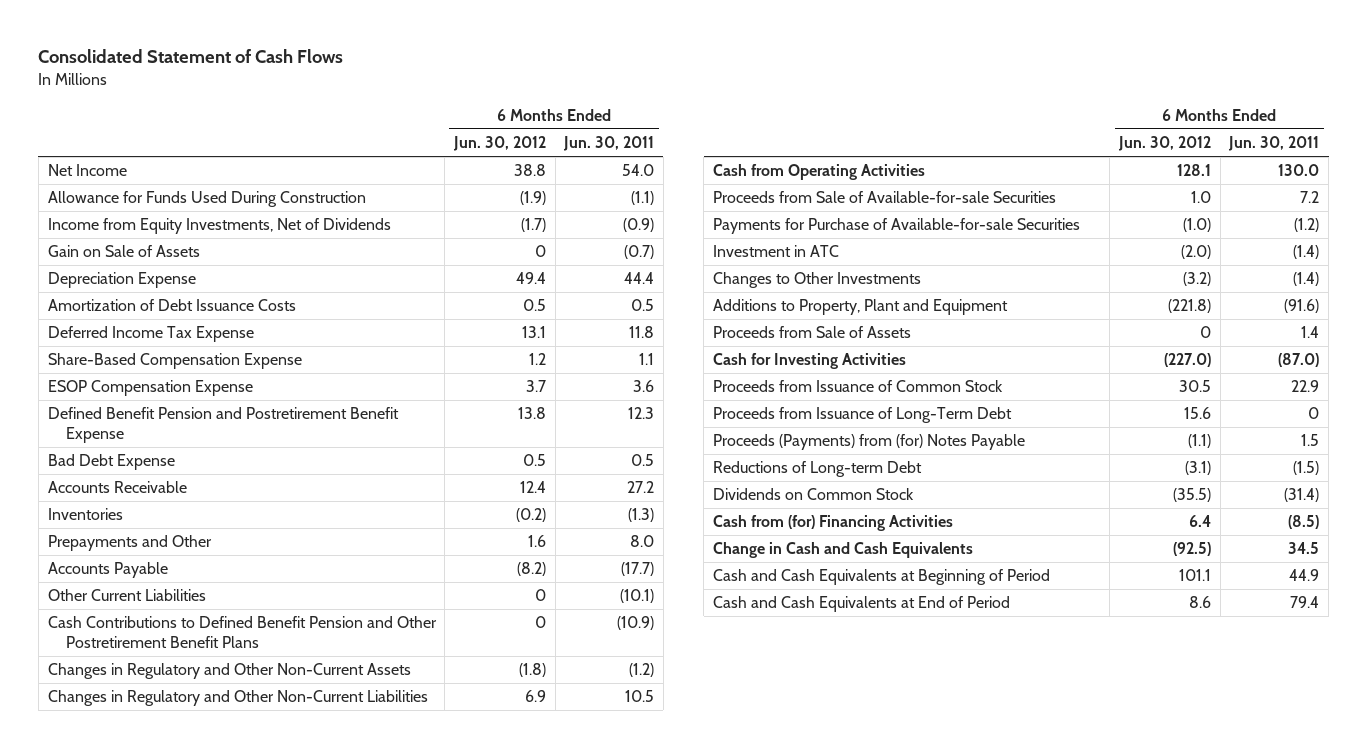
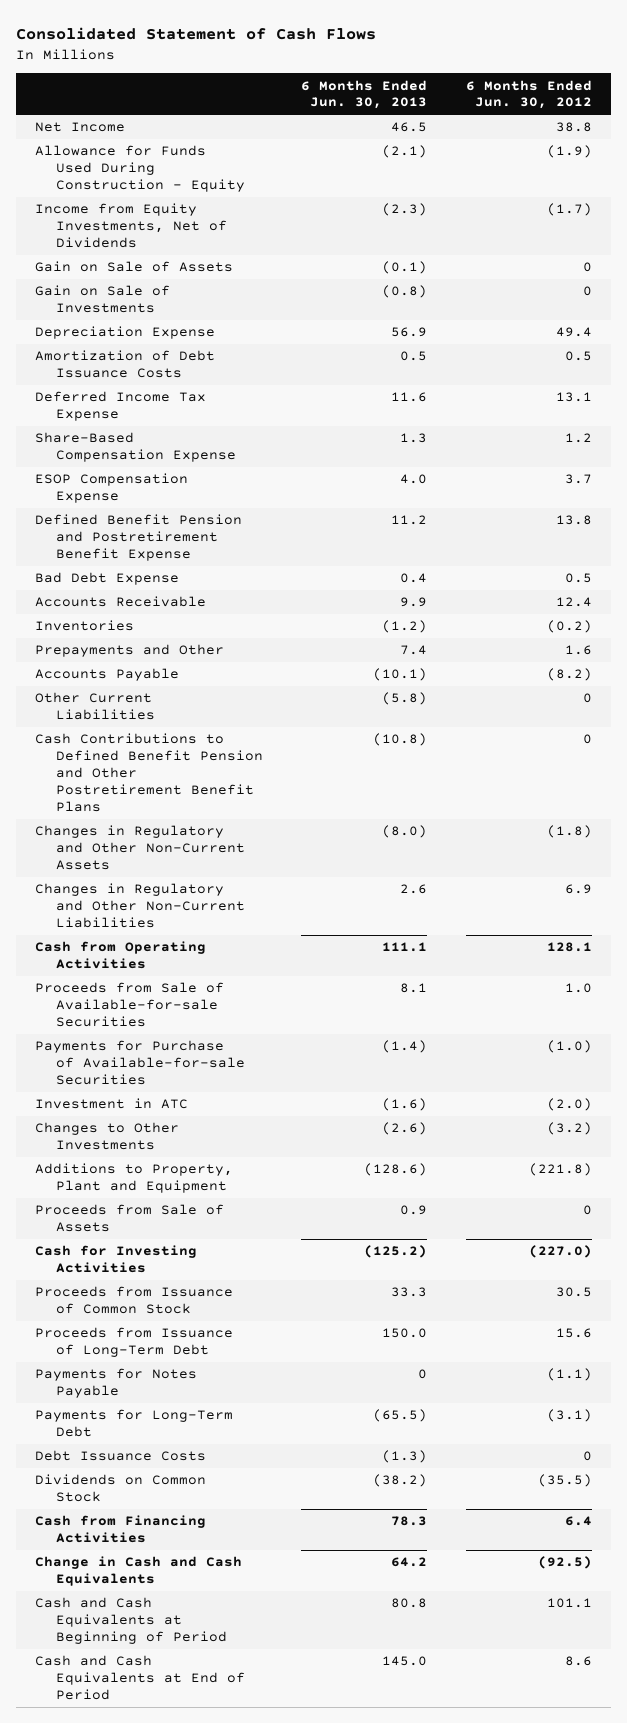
[563,136,655,152] Jun. 30, 2011 -> none
none -> [301,79,428,110] 6 Months Ended Jun. 30, 2013
[47,191,366,208] Allowance for Funds Used During Construction -> [35,145,245,193] Allowance for Funds Used During Construction - Equity
none -> [35,285,171,314] Gain on Sale of Investments
[712,434,1025,451] Proceeds (Payments) from (for) Notes Payable -> [35,1368,198,1399] Payments for Notes Payable
[712,461,922,478] Reductions of Long-term Debt -> [35,1409,234,1438] Payments for Long-Term Debt
none -> [35,1450,207,1462] Debt Issuance Costs
[712,515,953,532] Cash from (for) Financing Activities -> [35,1515,207,1544] Cash from Financing Activities

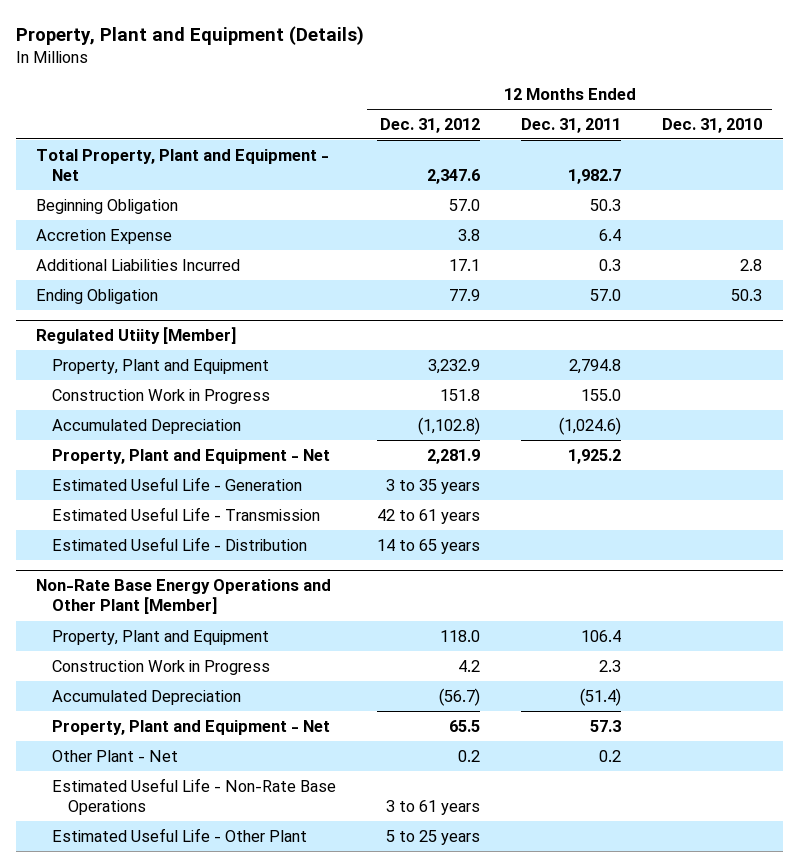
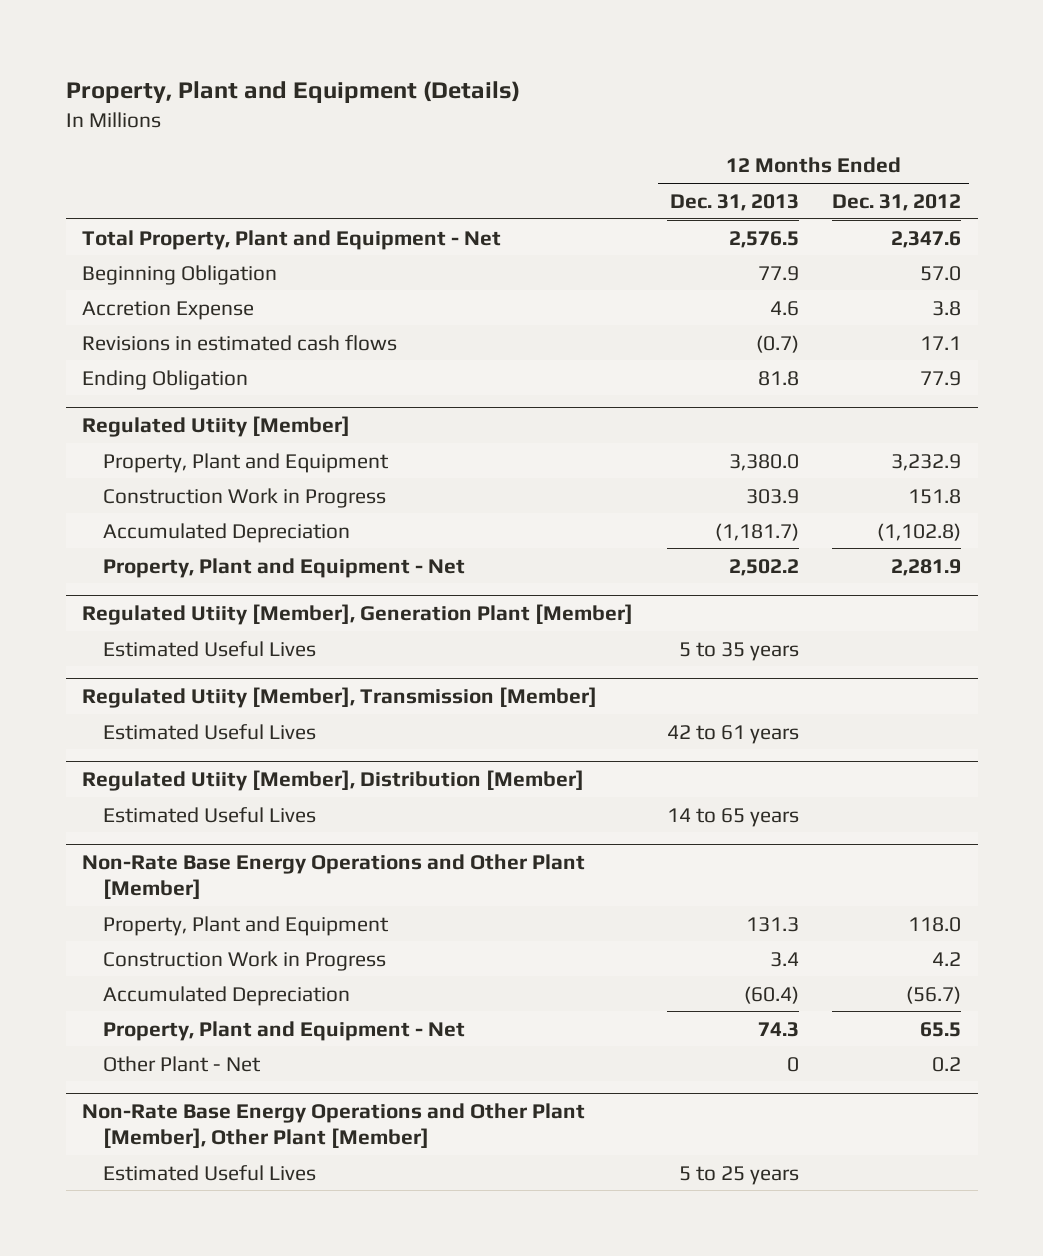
[521,117,622,133] Dec. 31, 2011 -> none
[662,117,763,133] Dec. 31, 2010 -> none
none -> [669,193,799,211] Dec. 31, 2013
[36,258,241,271] Additional Liabilities Incurred -> [82,334,398,351] Revisions in estimated cash flows
[52,476,303,491] Estimated Useful Life - Generation -> none
[52,506,321,521] Estimated Useful Life - Transmission -> none
[52,536,308,551] Estimated Useful Life - Distribution -> none
none -> [82,604,634,626] Regulated Utiity [Member], Generation Plant [Member]
none -> [102,640,316,657] Estimated Useful Lives
none -> [82,687,598,709] Regulated Utiity [Member], Transmission [Member]
none -> [102,723,316,740] Estimated Useful Lives
none -> [82,770,585,792] Regulated Utiity [Member], Distribution [Member]
none -> [102,806,316,823] Estimated Useful Lives
[52,777,337,816] Estimated Useful Life - Non-Rate Base Operations -> none
[52,827,308,842] Estimated Useful Life - Other Plant -> none
none -> [82,1103,586,1148] Non-Rate Base Energy Operations and Other Plant [Member], Other Plant [Member]
none -> [102,1164,316,1181] Estimated Useful Lives

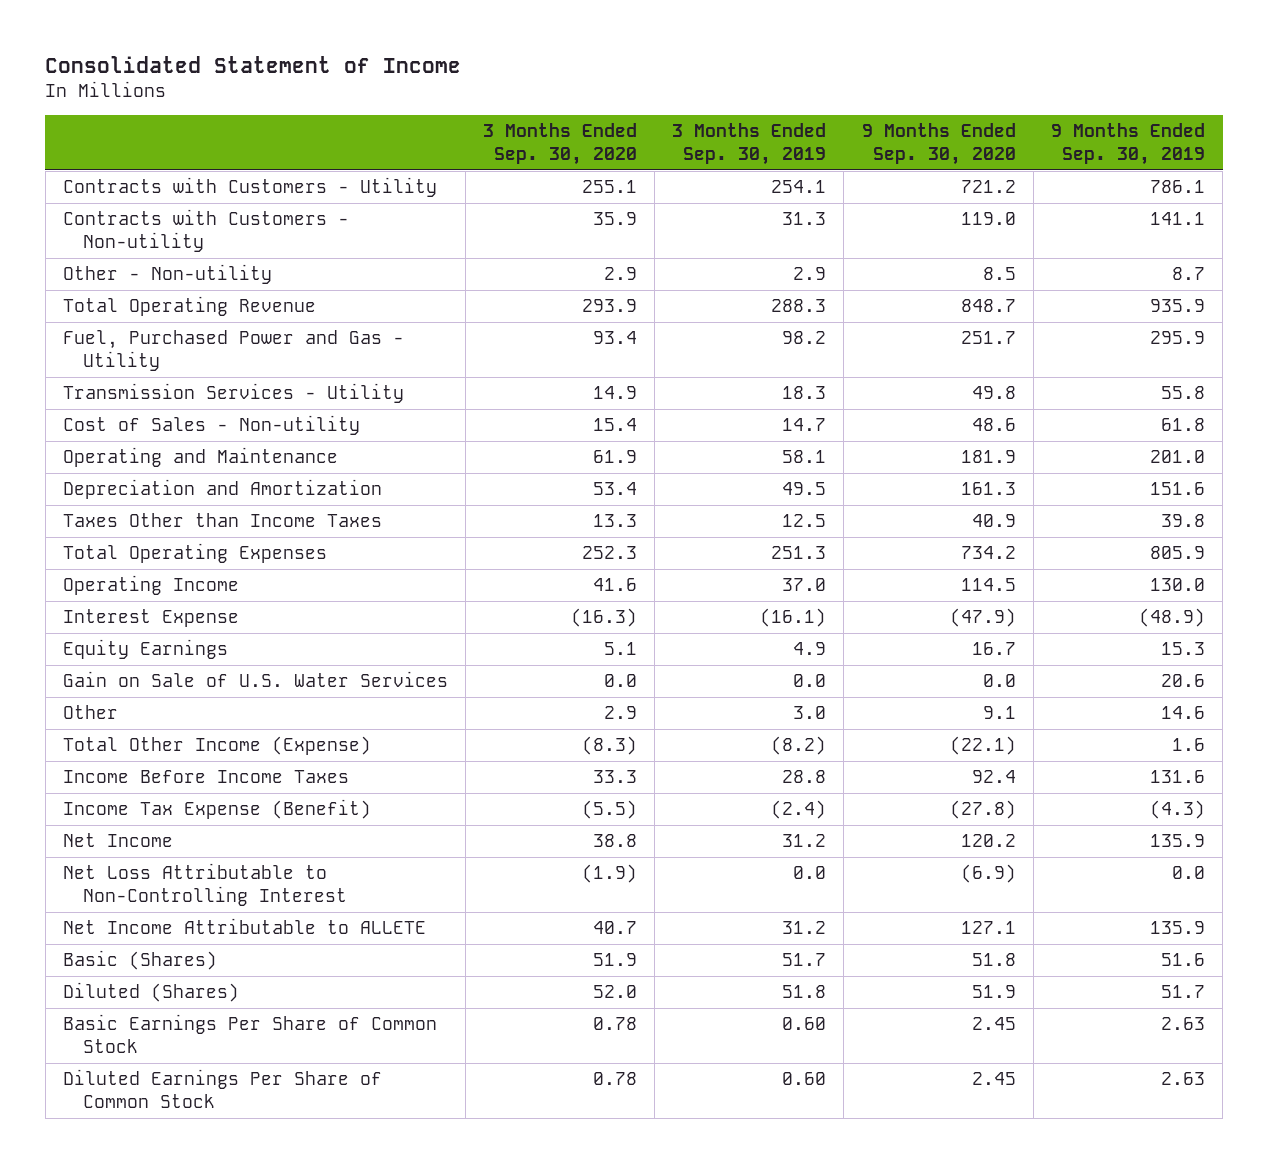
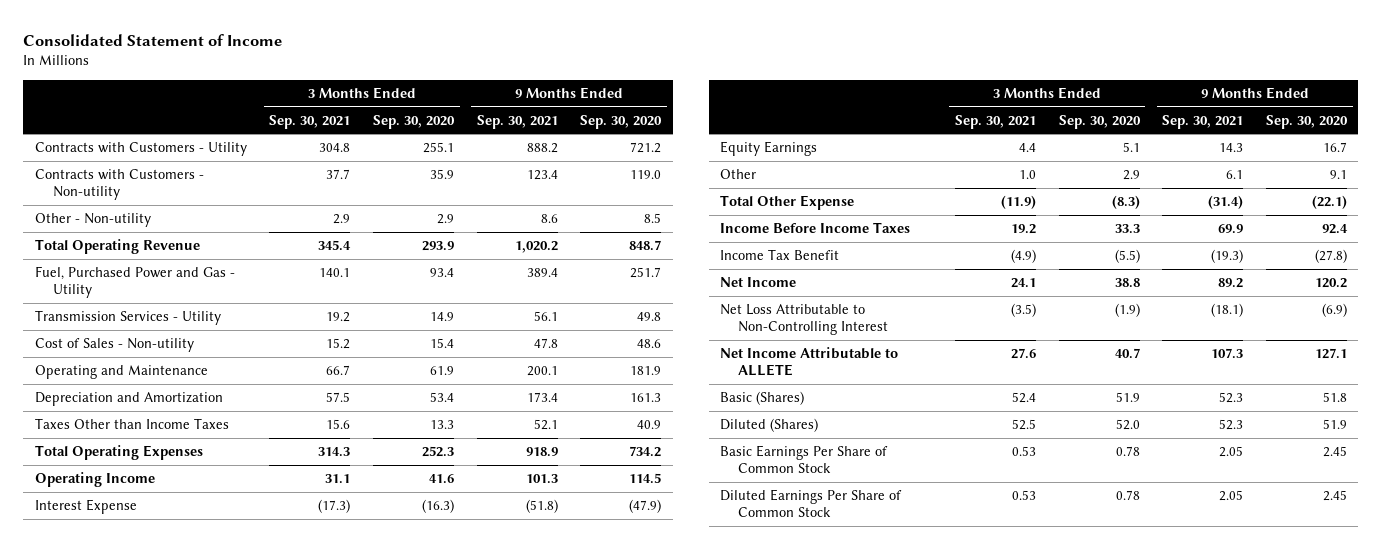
[672,122,827,165] 3 Months Ended Sep. 30, 2019 -> none
[1050,122,1205,165] 9 Months Ended Sep. 30, 2019 -> none
none -> [269,114,351,129] Sep. 30, 2021
none -> [476,114,558,129] Sep. 30, 2021
[62,671,448,688] Gain on Sale of U.S. Water Services -> none
[62,736,371,756] Total Other Income (Expense) -> [720,195,855,211] Total Other Expense
[62,799,371,820] Income Tax Expense (Benefit) -> [720,249,840,261] Income Tax Benefit

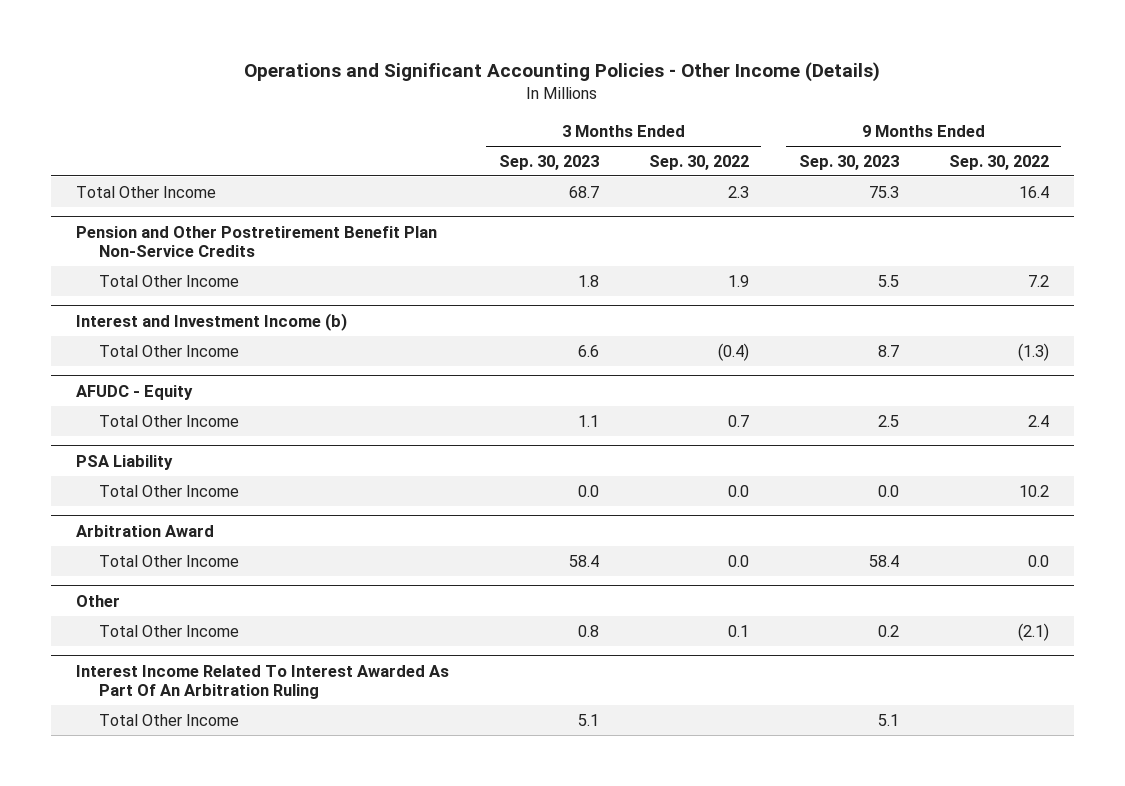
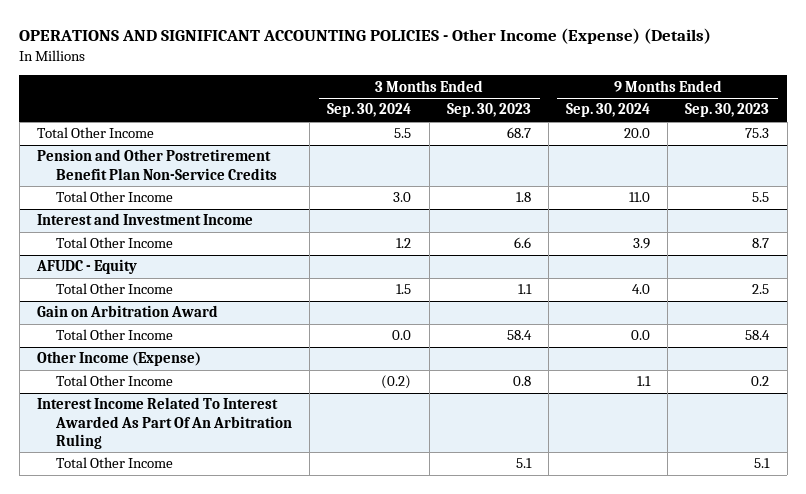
[244,61,881,82] Operations and Significant Accounting Policies - Other Income (Details) -> [19,28,712,45] OPERATIONS AND SIGNIFICANT ACCOUNTING POLICIES - Other Income (Expense) (Details)
[648,154,749,170] Sep. 30, 2022 -> none
[948,154,1049,170] Sep. 30, 2022 -> none
none -> [327,103,412,118] Sep. 30, 2024
none -> [566,103,651,118] Sep. 30, 2024
[75,312,347,331] Interest and Investment Income (b) -> [36,213,253,226] Interest and Investment Income
[75,454,173,470] PSA Liability -> none
[98,484,239,497] Total Other Income -> none
[75,524,214,537] Arbitration Award -> [36,305,218,318] Gain on Arbitration Award
[75,594,120,607] Other -> [36,351,201,367] Other Income (Expense)

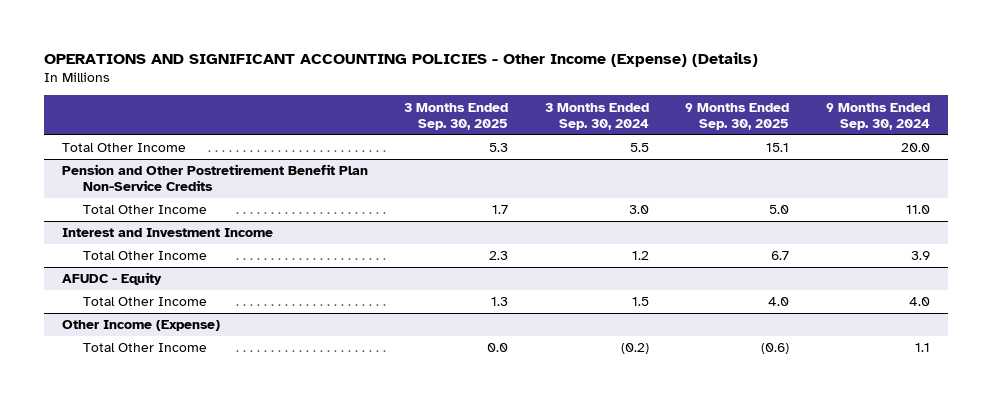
[446,103,531,118] Sep. 30, 2023 -> none
[685,103,770,118] Sep. 30, 2023 -> none
none -> [404,102,509,130] 3 Months Ended Sep. 30, 2025
none -> [685,102,790,130] 9 Months Ended Sep. 30, 2025
[36,305,218,318] Gain on Arbitration Award -> none
[55,329,173,341] Total Other Income -> none
[36,397,292,449] Interest Income Related To Interest Awarded As Part Of An Arbitration Ruling -> none
[55,457,173,469] Total Other Income -> none

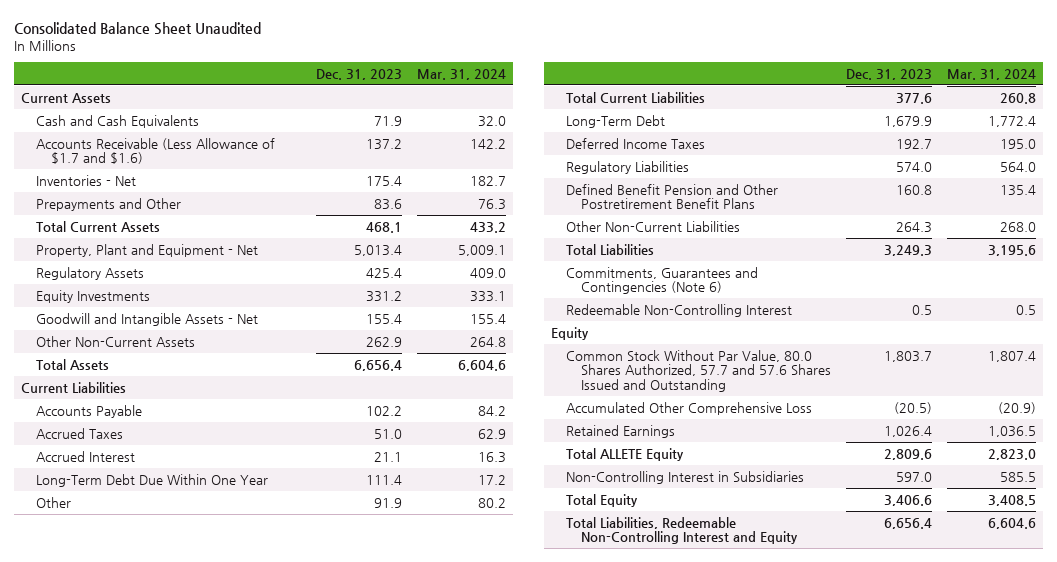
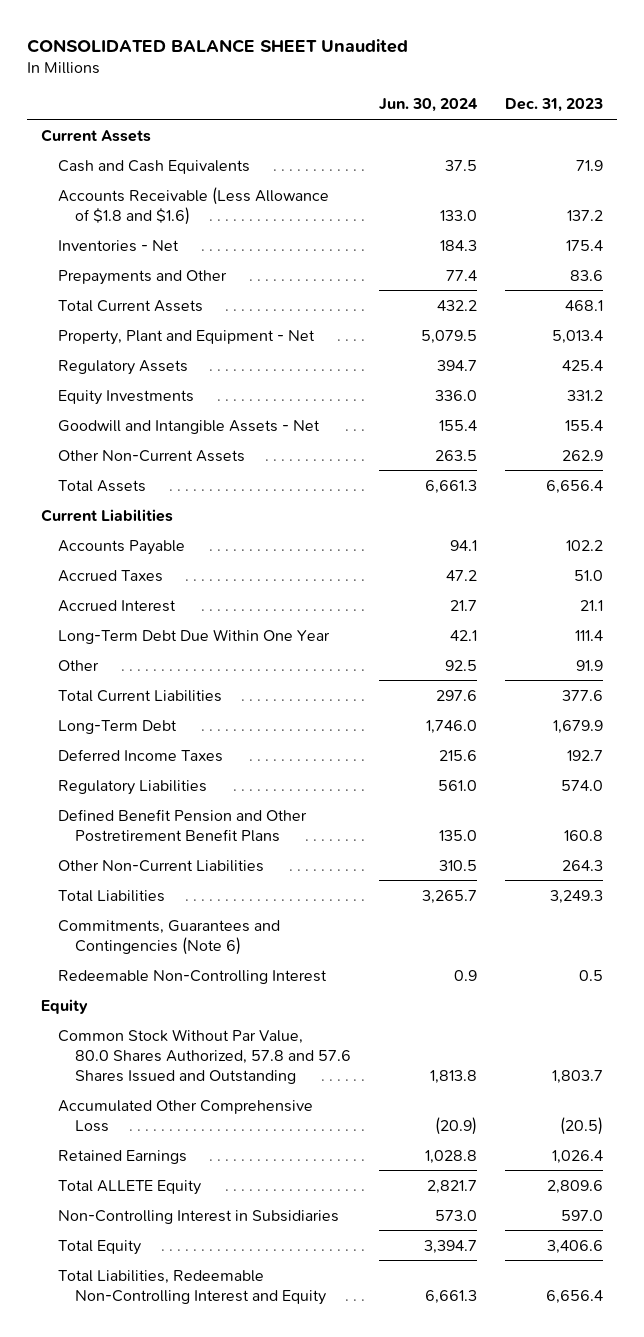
[13,21,261,35] Consolidated Balance Sheet Unaudited -> [27,38,409,53] CONSOLIDATED BALANCE SHEET Unaudited
[416,68,506,80] Mar. 31, 2024 -> none
none -> [378,98,478,113] Jun. 30, 2024
[36,137,276,165] Accounts Receivable (Less Allowance of $1.7 and $1.6) -> [58,186,330,225] Accounts Receivable (Less Allowance of $1.8 and $1.6)
[566,349,832,392] Common Stock Without Par Value, 80.0 Shares Authorized, 57.7 and 57.6 Shares Issued and Outstanding -> [58,1028,351,1084] Common Stock Without Par Value, 80.0 Shares Authorized, 57.8 and 57.6 Shares Issued and Outstanding

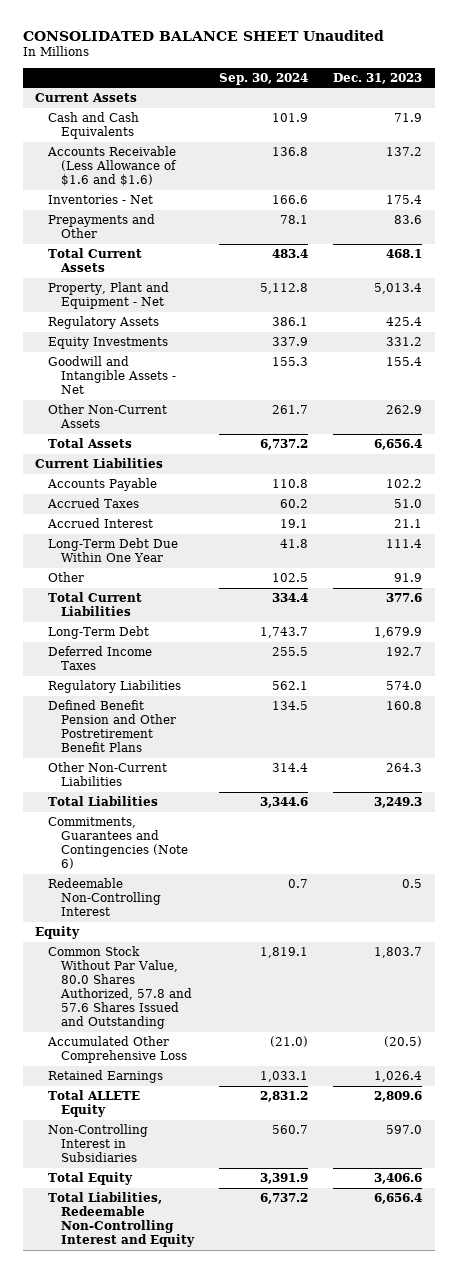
[378,98,478,113] Jun. 30, 2024 -> none
none -> [218,72,308,85] Sep. 30, 2024
[58,186,330,225] Accounts Receivable (Less Allowance of $1.8 and $1.6) -> [46,146,177,187] Accounts Receivable (Less Allowance of $1.6 and $1.6)

